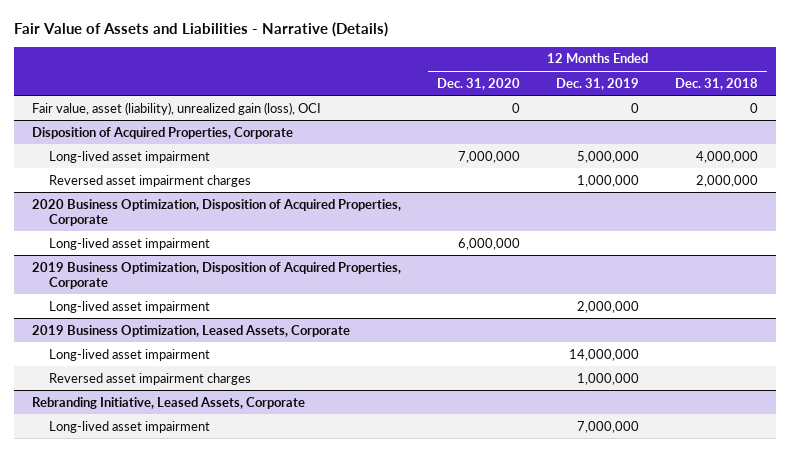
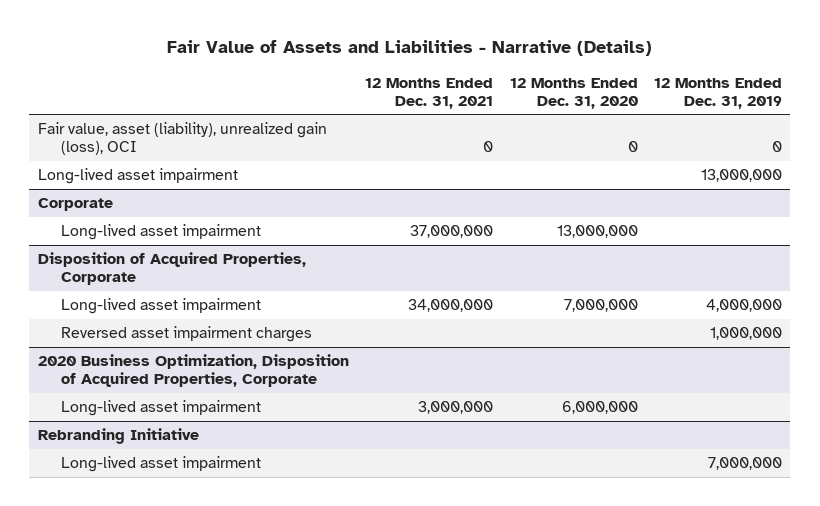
[675,77,759,90] Dec. 31, 2018 -> none
none -> [365,77,494,109] 12 Months Ended Dec. 31, 2021
none -> [37,167,238,184] Long-lived asset impairment
none -> [37,197,113,211] Corporate
none -> [60,223,261,240] Long-lived asset impairment
[577,150,640,163] 5,000,000 -> [706,298,783,312] 4,000,000
[32,261,402,289] 2019 Business Optimization, Disposition of Acquired Properties, Corporate -> none
[48,300,210,313] Long-lived asset impairment -> none
[32,324,351,337] 2019 Business Optimization, Leased Assets, Corporate -> none
[48,348,210,361] Long-lived asset impairment -> none
[48,372,251,385] Reversed asset impairment charges -> none
[32,396,306,409] Rebranding Initiative, Leased Assets, Corporate -> none
none -> [37,427,199,444] Rebranding Initiative

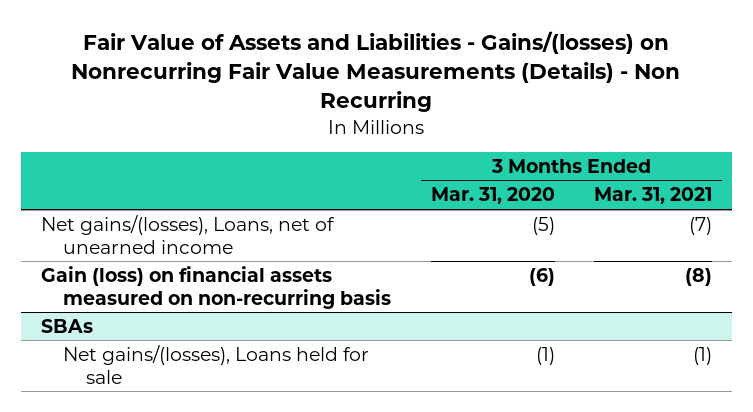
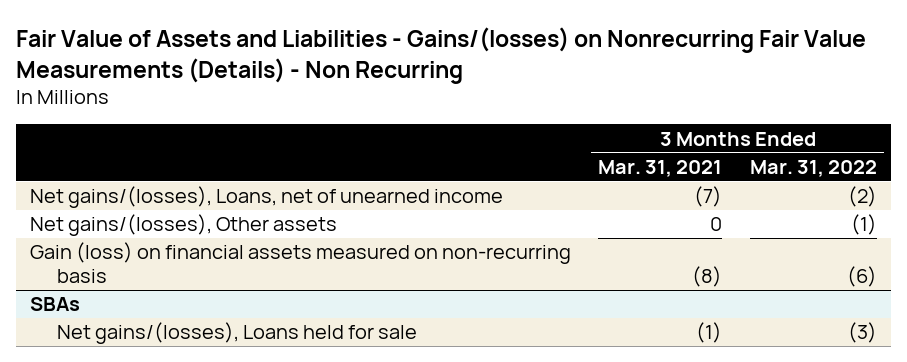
[430,187,555,205] Mar. 31, 2020 -> none
none -> [749,159,877,177] Mar. 31, 2022
none -> [29,214,337,237] Net gains/(losses), Other assets

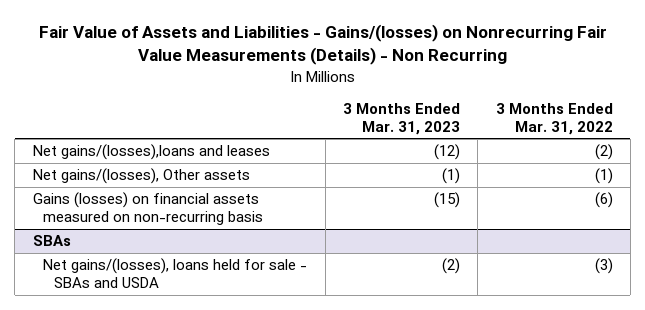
[598,159,723,177] Mar. 31, 2021 -> none
none -> [342,103,460,135] 3 Months Ended Mar. 31, 2023
[29,186,503,209] Net gains/(losses), Loans, net of unearned income -> [32,144,270,161] Net gains/(losses),loans and leases
[29,242,571,283] Gain (loss) on financial assets measured on non-recurring basis -> [32,192,264,225] Gains (losses) on financial assets measured on non-recurring basis
[56,322,417,345] Net gains/(losses), Loans held for sale -> [43,258,308,288] Net gains/(losses), loans held for sale - SBAs and USDA

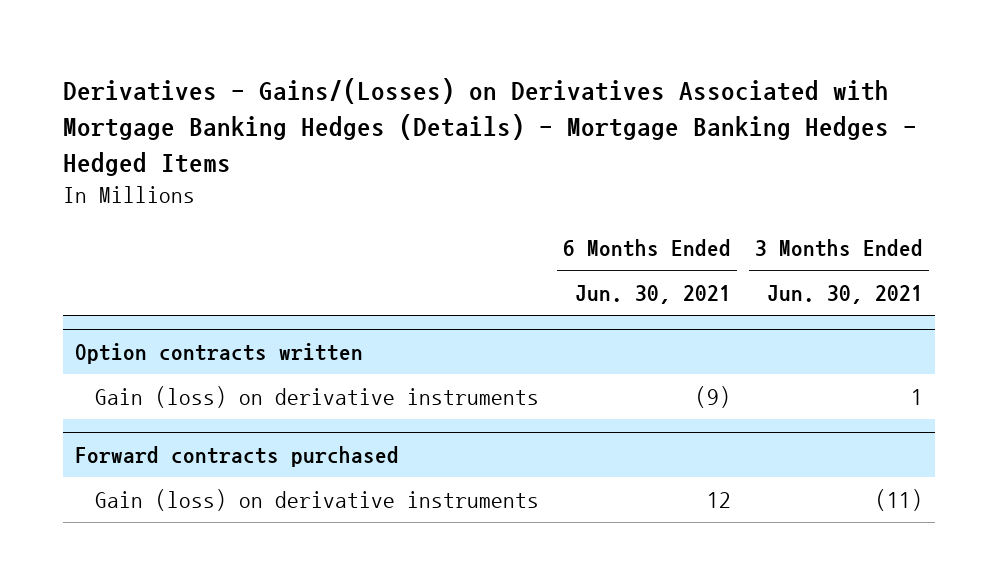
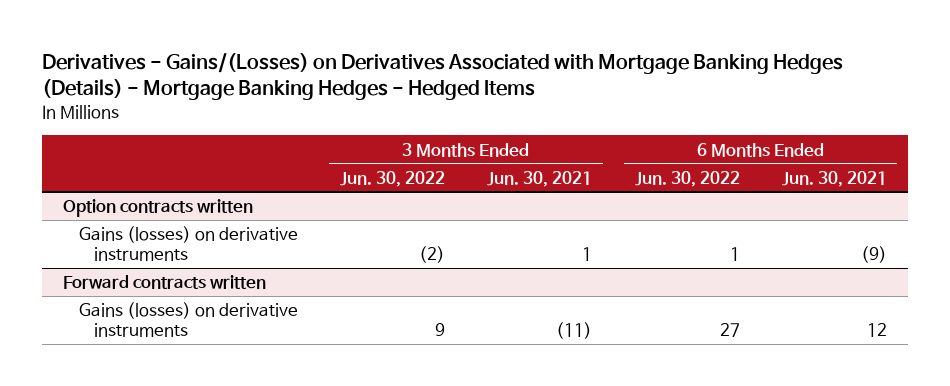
none -> [339,170,445,187] Jun. 30, 2022
none -> [634,170,740,187] Jun. 30, 2022
[95,385,540,408] Gain (loss) on derivative instruments -> [78,226,298,262] Gains (losses) on derivative instruments
[74,446,399,468] Forward contracts purchased -> [63,275,267,290] Forward contracts written
[95,488,540,511] Gain (loss) on derivative instruments -> [78,302,298,338] Gains (losses) on derivative instruments

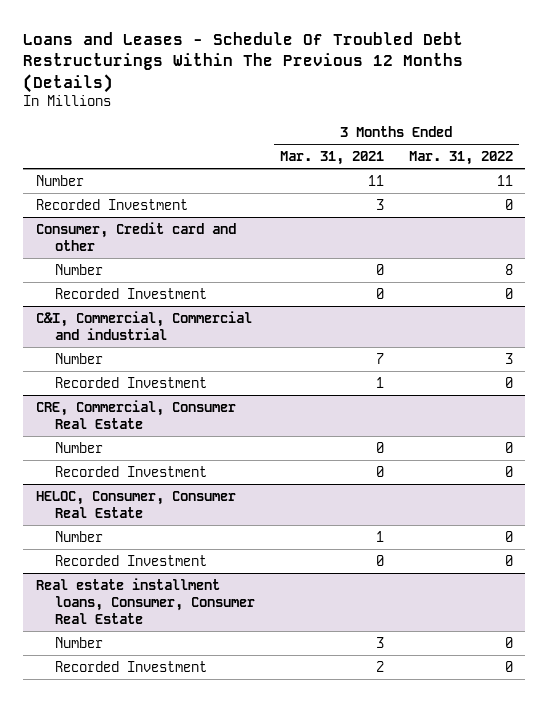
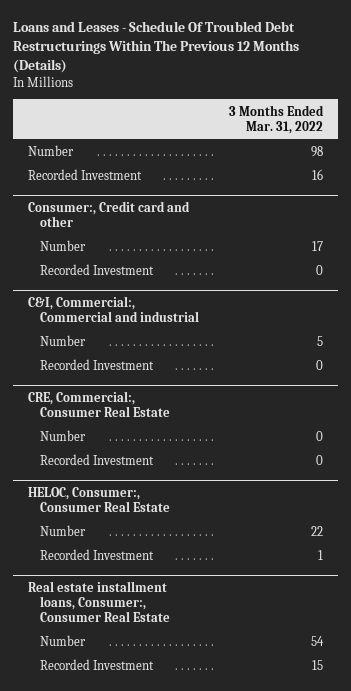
[279,151,384,166] Mar. 31, 2021 -> none
[54,287,207,299] Recorded Investment -> none
[35,310,252,340] C&I, Commercial, Commercial and industrial -> none
[54,352,103,364] Number -> none
[54,376,207,388] Recorded Investment -> none
[35,399,236,429] CRE, Commercial, Consumer Real Estate -> none
[54,441,103,453] Number -> none
[496,174,513,186] 11 -> [311,146,324,158] 98
[504,198,513,210] 0 -> [312,169,324,181] 16
[35,221,236,251] Consumer, Credit card and other -> [27,200,190,228] Consumer:, Credit card and other
[504,263,513,275] 8 -> [312,241,324,252] 17
[35,490,236,518] HELOC, Consumer, Consumer Real Estate -> none
none -> [27,295,199,323] C&I, Commercial:, Commercial and industrial
[504,530,513,542] 0 -> [317,336,324,347] 5
[35,577,255,624] Real estate installment loans, Consumer, Consumer Real Estate -> none
none -> [27,390,170,418] CRE, Commercial:, Consumer Real Estate
none -> [27,486,170,513] HELOC, Consumer:, Consumer Real Estate
none -> [39,525,86,537] Number
none -> [39,549,154,561] Recorded Investment
none -> [27,580,170,623] Real estate installment loans, Consumer:, Consumer Real Estate
none -> [39,635,86,647] Number
none -> [39,659,154,671] Recorded Investment

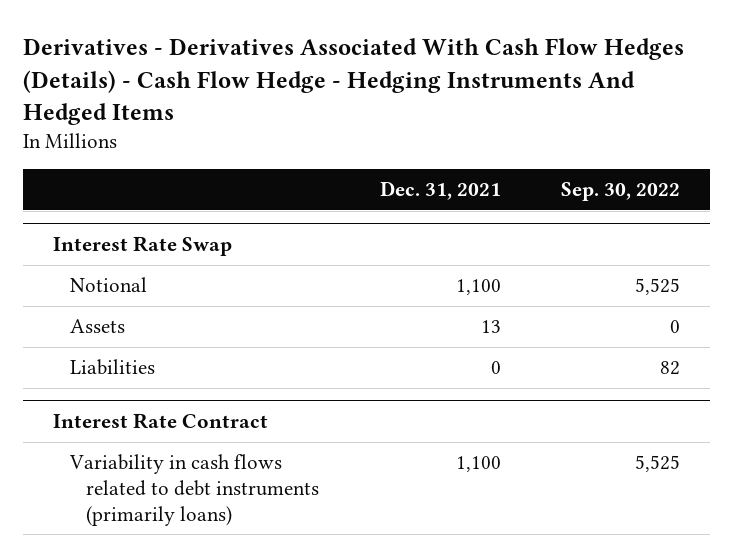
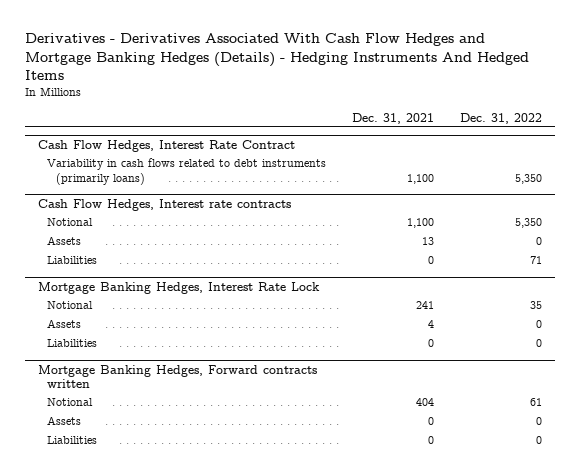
[23,38,685,125] Derivatives - Derivatives Associated With Cash Flow Hedges (Details) - Cash Flow Hedge - Hedging Instruments And Hedged Items -> [24,33,529,81] Derivatives - Derivatives Associated With Cash Flow Hedges and Mortgage Banking Hedges (Details) - Hedging Instruments And Hedged Items
[560,182,680,202] Sep. 30, 2022 -> none
none -> [459,112,542,124] Dec. 31, 2022
[53,236,233,257] Interest Rate Swap -> none
none -> [37,139,295,152] Cash Flow Hedges, Interest Rate Contract
none -> [47,158,327,185] Variability in cash flows related to debt instruments (primarily loans)
none -> [37,198,291,211] Cash Flow Hedges, Interest rate contracts
[53,413,269,430] Interest Rate Contract -> none
[68,454,320,526] Variability in cash flows related to debt instruments (primarily loans) -> none
none -> [37,281,320,294] Mortgage Banking Hedges, Interest Rate Lock
none -> [47,301,94,310] Notional
none -> [47,319,82,329] Assets
none -> [47,339,98,348] Liabilities
none -> [37,364,317,388] Mortgage Banking Hedges, Forward contracts written
none -> [47,398,94,407] Notional
none -> [47,416,82,426] Assets
none -> [47,436,98,445] Liabilities

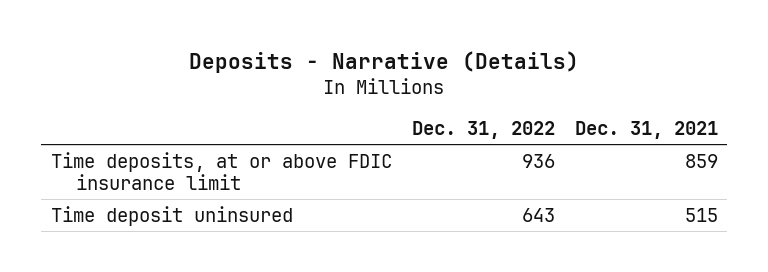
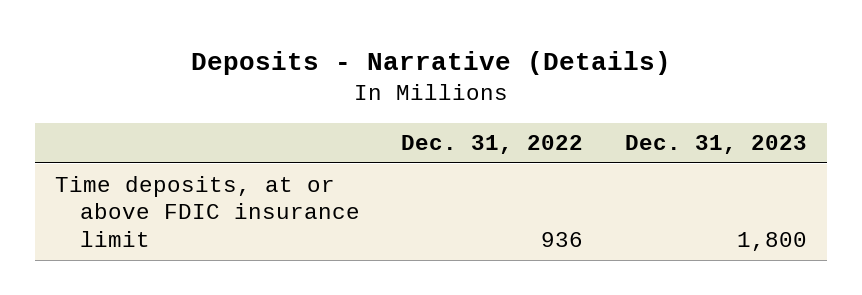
[574,121,718,140] Dec. 31, 2021 -> none
none -> [624,135,807,155] Dec. 31, 2023
[50,205,293,226] Time deposit uninsured -> none

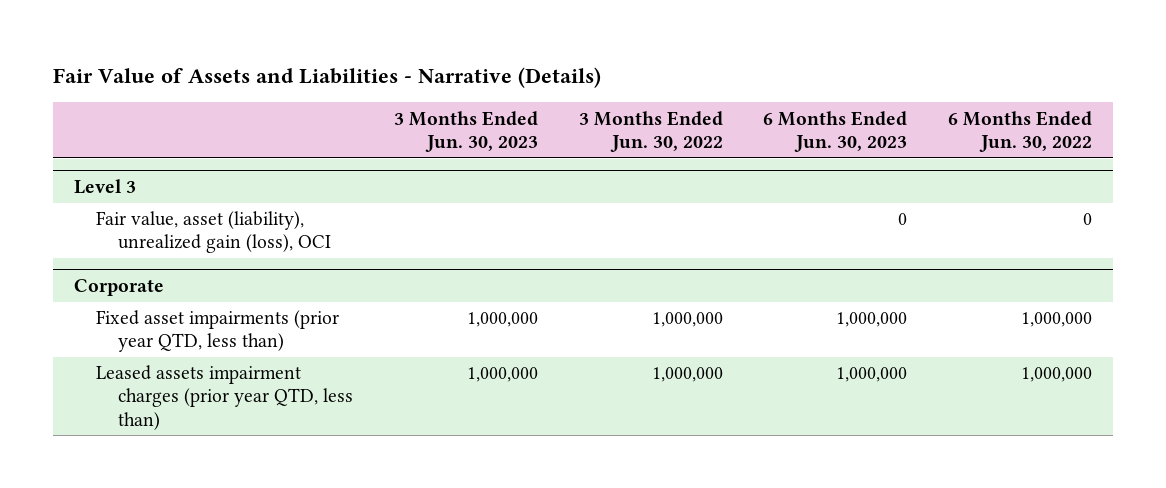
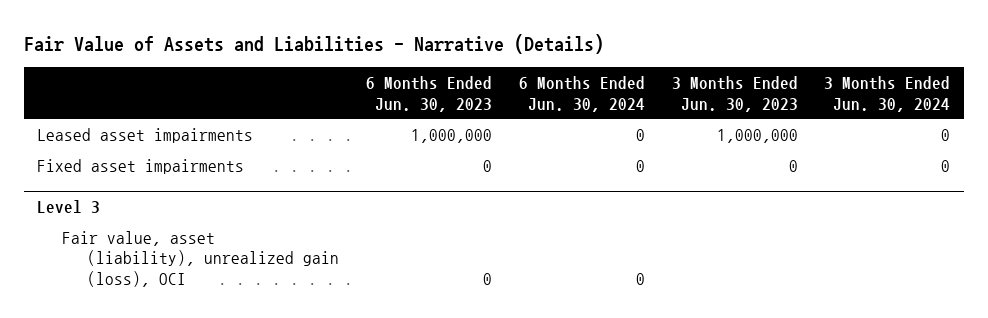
[578,110,723,152] 3 Months Ended Jun. 30, 2022 -> none
[948,110,1093,152] 6 Months Ended Jun. 30, 2022 -> none
none -> [518,76,645,112] 6 Months Ended Jun. 30, 2024
none -> [824,76,951,112] 3 Months Ended Jun. 30, 2024
none -> [37,127,254,143] Leased asset impairments
none -> [37,158,245,174] Fixed asset impairments
[73,278,164,296] Corporate -> none
[95,310,339,353] Fixed asset impairments (prior year QTD, less than) -> none
[95,365,353,430] Leased assets impairment charges (prior year QTD, less than) -> none

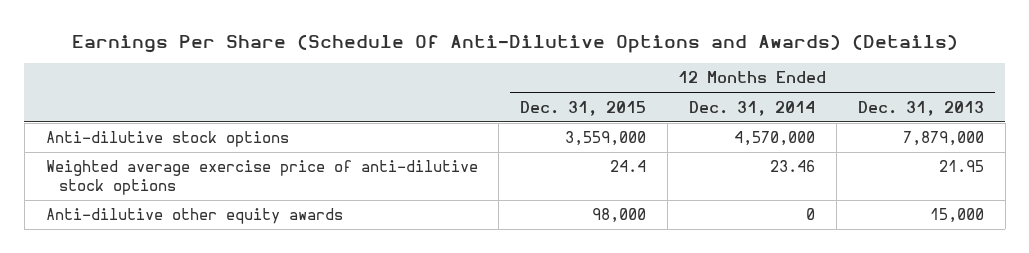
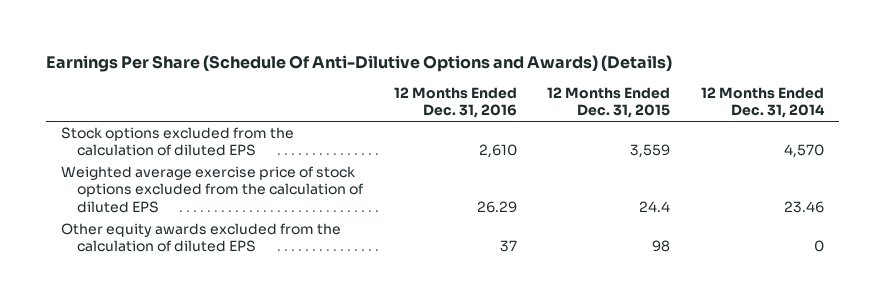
[857,100,984,116] Dec. 31, 2013 -> none
none -> [393,86,517,119] 12 Months Ended Dec. 31, 2016
[45,131,289,148] Anti-dilutive stock options -> none
none -> [61,127,295,157] Stock options excluded from the calculation of diluted EPS
[45,160,478,195] Weighted average exercise price of anti-dilutive stock options -> [61,166,365,213] Weighted average exercise price of stock options excluded from the calculation of diluted EPS
[45,208,343,225] Anti-dilutive other equity awards -> [61,223,342,253] Other equity awards excluded from the calculation of diluted EPS
[592,208,647,224] 98,000 -> [652,240,671,253] 98

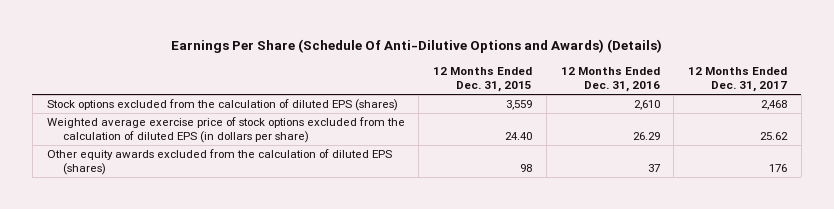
[701,86,826,119] 12 Months Ended Dec. 31, 2014 -> none
none -> [688,67,788,93] 12 Months Ended Dec. 31, 2017
[61,127,295,157] Stock options excluded from the calculation of diluted EPS -> [46,99,398,112] Stock options excluded from the calculation of diluted EPS (shares)
[61,166,365,213] Weighted average exercise price of stock options excluded from the calculation of diluted EPS -> [46,117,405,144] Weighted average exercise price of stock options excluded from the calculation of diluted EPS (in dollars per share)
[639,200,671,212] 24.4 -> [505,132,533,141] 24.40
[61,223,342,253] Other equity awards excluded from the calculation of diluted EPS -> [46,149,392,176] Other equity awards excluded from the calculation of diluted EPS (shares)

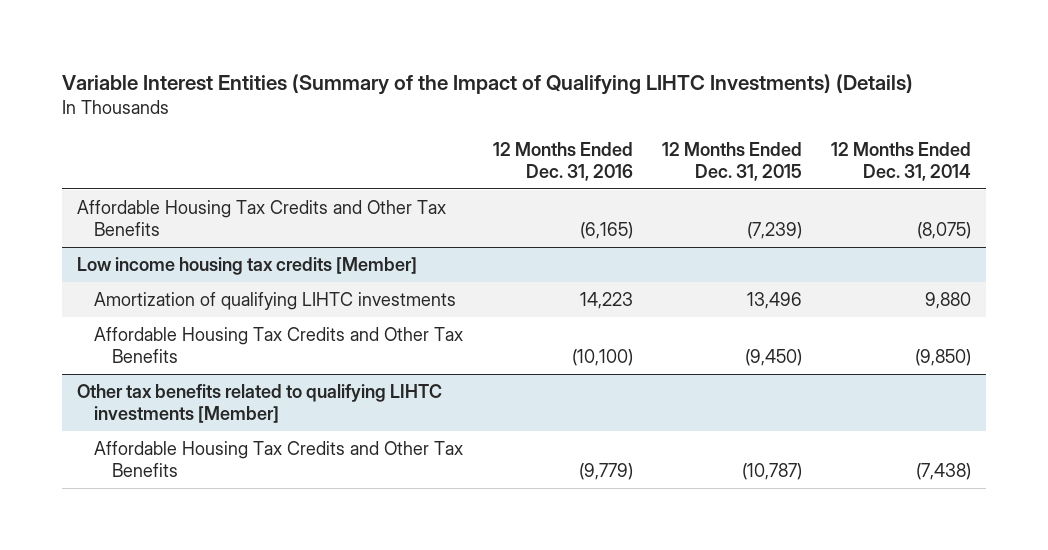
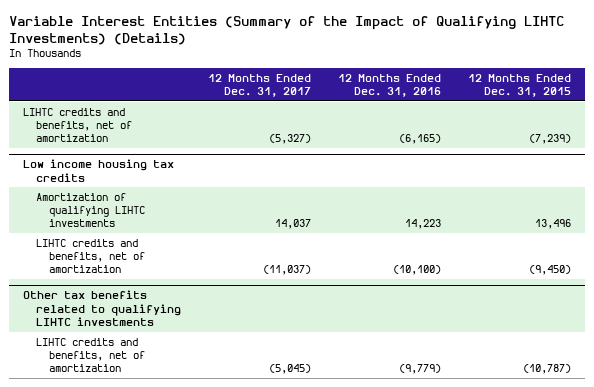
[831,142,972,181] 12 Months Ended Dec. 31, 2014 -> none
none -> [208,73,312,97] 12 Months Ended Dec. 31, 2017
[76,200,446,236] Affordable Housing Tax Credits and Other Tax Benefits -> [22,107,132,143] LIHTC credits and benefits, net of amortization
[76,257,417,276] Low income housing tax credits [Member] -> [22,159,174,182] Low income housing tax credits
[94,327,464,363] Affordable Housing Tax Credits and Other Tax Benefits -> [35,238,145,274] LIHTC credits and benefits, net of amortization
[76,384,442,423] Other tax benefits related to qualifying LIHTC investments [Member] -> [22,290,181,326] Other tax benefits related to qualifying LIHTC investments
[94,441,464,477] Affordable Housing Tax Credits and Other Tax Benefits -> [35,337,145,373] LIHTC credits and benefits, net of amortization

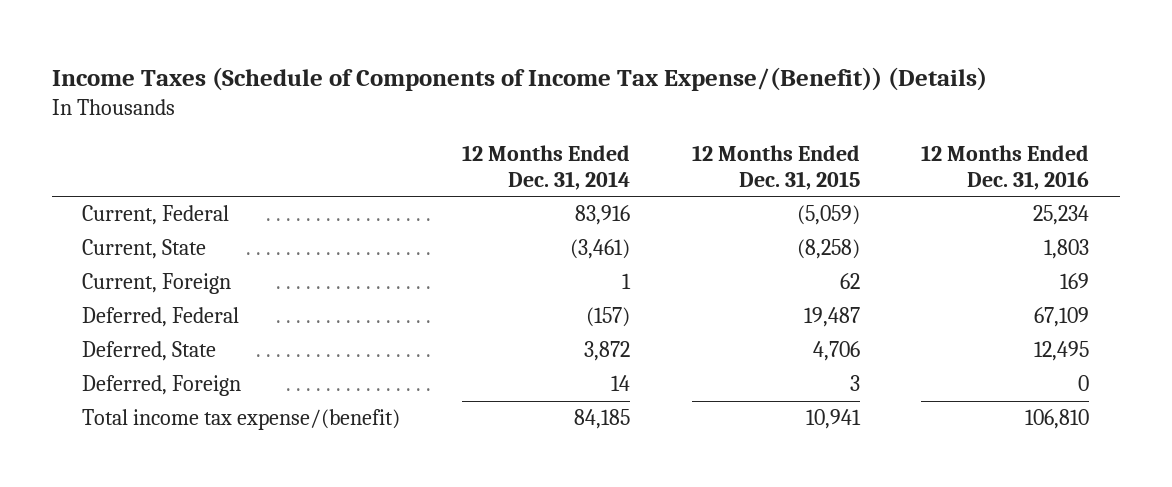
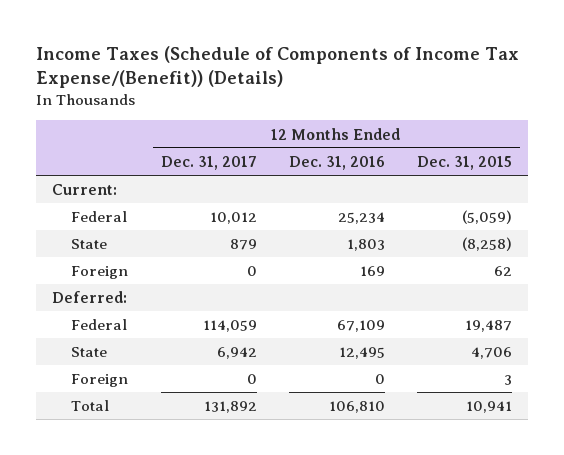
[462,145,631,190] 12 Months Ended Dec. 31, 2014 -> none
none -> [160,155,257,170] Dec. 31, 2017
none -> [52,184,118,196] Current:
[82,205,230,226] Current, Federal -> [71,211,128,223] Federal
[82,239,207,260] Current, State -> [71,239,108,250] State
[82,273,232,295] Current, Foreign -> [71,266,129,280] Foreign
none -> [52,291,128,304] Deferred:
[82,307,240,328] Deferred, Federal -> [71,319,128,331] Federal
[82,341,217,362] Deferred, State -> [71,347,108,358] State
[82,375,242,397] Deferred, Foreign -> [71,374,129,388] Foreign
[82,409,401,431] Total income tax expense/(benefit) -> [71,400,110,412] Total

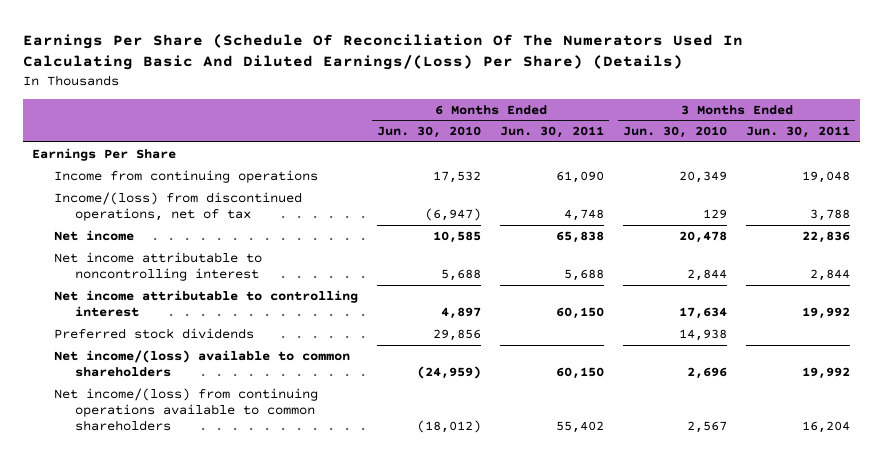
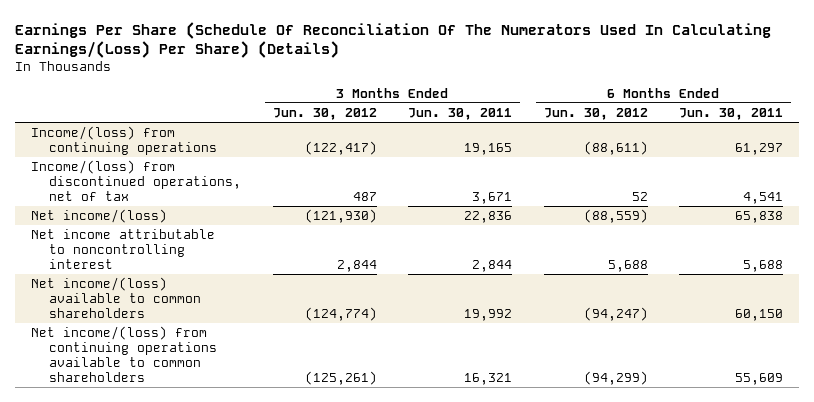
[22,33,743,71] Earnings Per Share (Schedule Of Reconciliation Of The Numerators Used In Calculating Basic And Diluted Earnings/(Loss) Per Share) (Details) -> [15,21,772,59] Earnings Per Share (Schedule Of Reconciliation Of The Numerators Used In Calculating Earnings/(Loss) Per Share) (Details)
[376,126,481,139] Jun. 30, 2010 -> none
[623,126,728,139] Jun. 30, 2010 -> none
none -> [272,107,377,120] Jun. 30, 2012
none -> [543,107,648,120] Jun. 30, 2012
[32,147,177,161] Earnings Per Share -> none
[53,169,318,183] Income from continuing operations -> [30,126,218,156] Income/(loss) from continuing operations
[556,170,605,183] 61,090 -> [735,143,784,156] 61,297
[802,170,851,183] 19,048 -> [464,143,513,156] 19,165
[564,208,605,221] 4,748 -> [743,192,784,205] 4,541
[810,208,851,221] 3,788 -> [472,192,513,205] 3,671
[53,229,134,241] Net income -> [30,209,167,224] Net income/(loss)
[53,289,358,317] Net income attributable to controlling interest -> none
[53,327,254,339] Preferred stock dividends -> none
[556,421,605,434] 55,402 -> [735,373,784,386] 55,609
[802,421,851,434] 16,204 -> [464,373,513,386] 16,321

